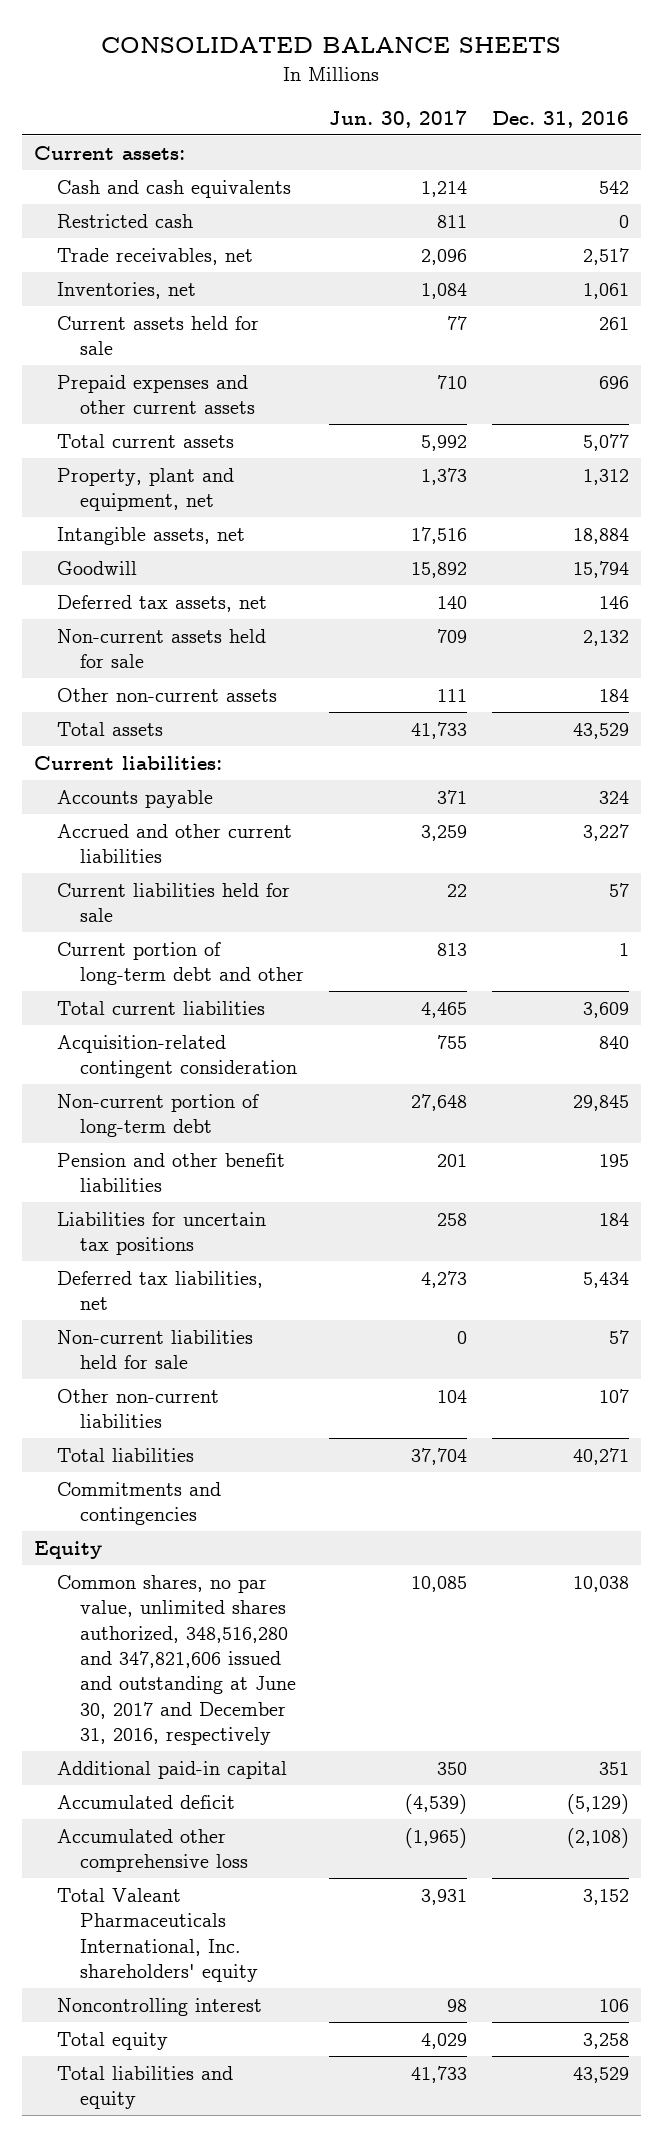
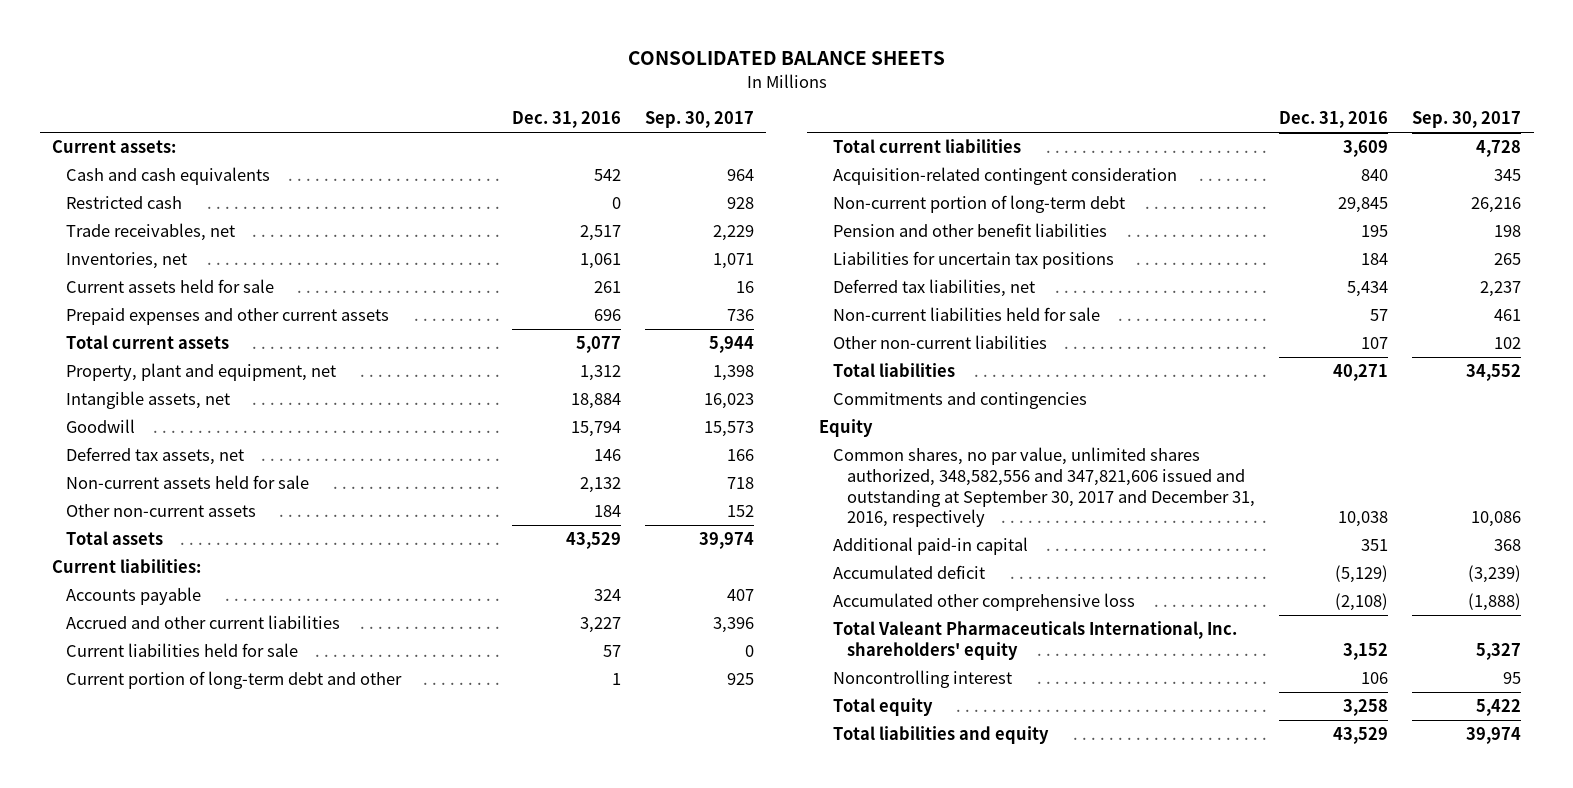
[328,109,467,128] Jun. 30, 2017 -> none
none -> [644,111,754,129] Sep. 30, 2017
[57,1574,297,1746] Common shares, no par value, unlimited shares authorized, 348,516,280 and 347,821,606 issued and outstanding at June 30, 2017 and December 31, 2016, respectively -> [833,447,1256,528] Common shares, no par value, unlimited shares authorized, 348,582,556 and 347,821,606 issued and outstanding at September 30, 2017 and December 31, 2016, respectively

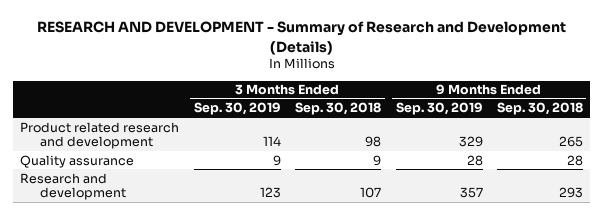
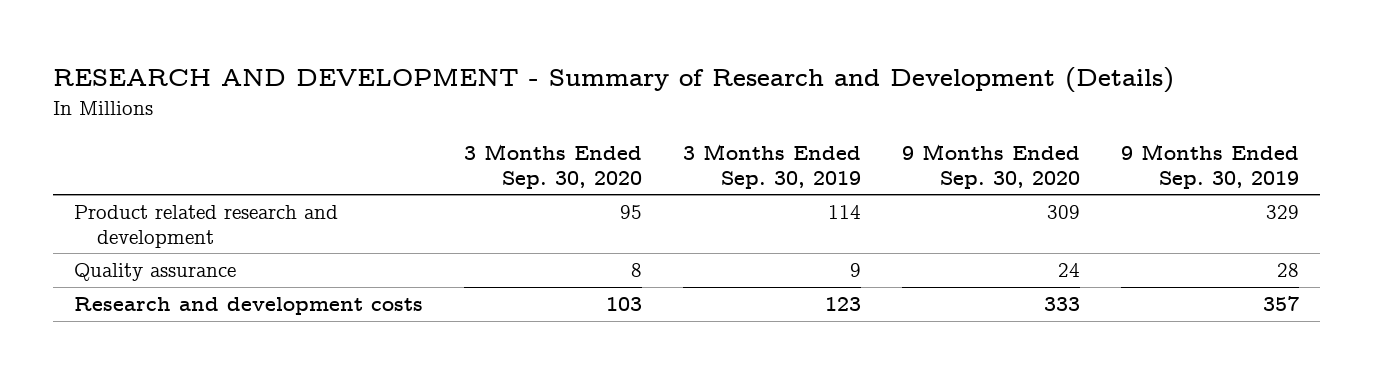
[295,102,382,116] Sep. 30, 2018 -> none
[496,102,583,116] Sep. 30, 2018 -> none
none -> [464,143,643,189] 3 Months Ended Sep. 30, 2020
none -> [902,143,1081,189] 9 Months Ended Sep. 30, 2020
[20,172,126,201] Research and development -> [74,297,424,316] Research and development costs

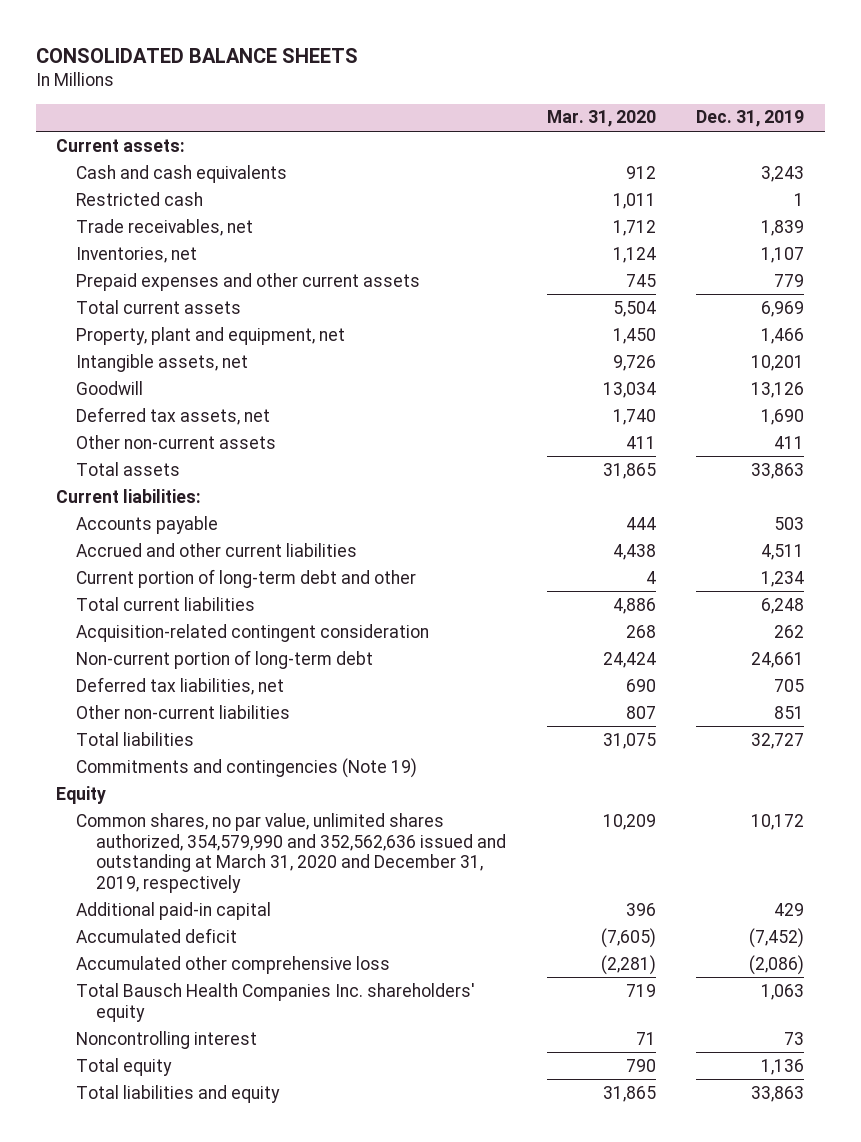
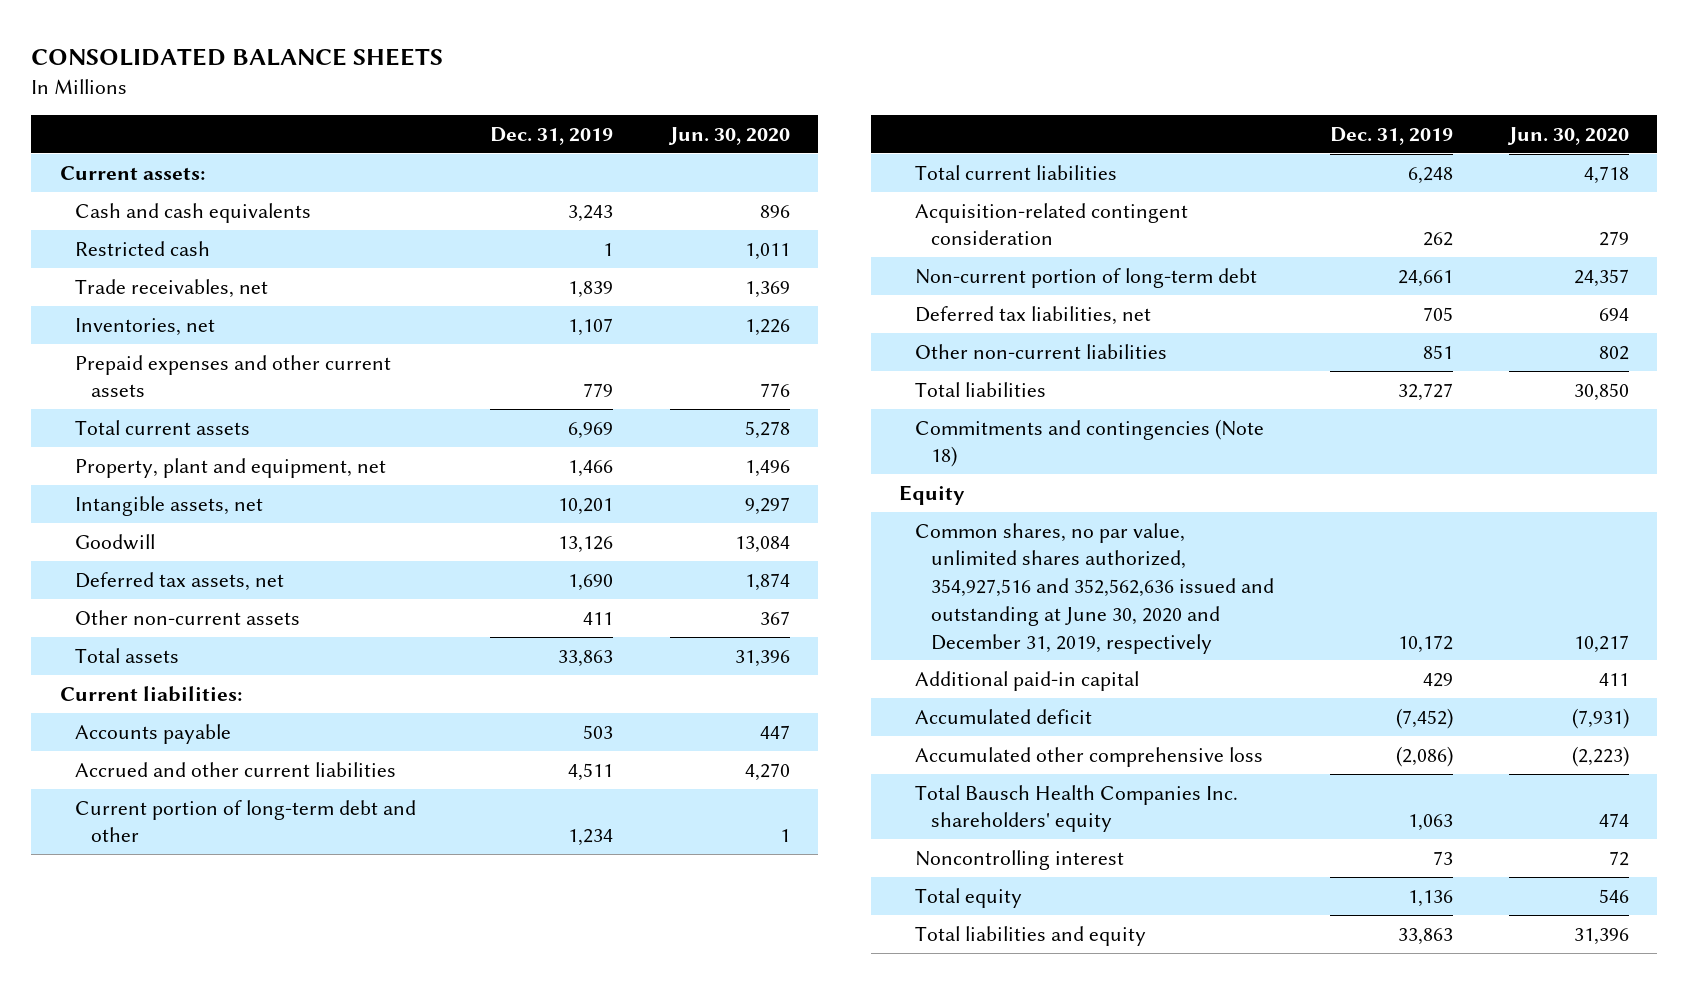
[546,110,656,128] Mar. 31, 2020 -> none
none -> [667,127,790,146] Jun. 30, 2020
[76,757,418,778] Commitments and contingencies (Note 19) -> [915,418,1265,468] Commitments and contingencies (Note 18)
[76,812,507,893] Common shares, no par value, unlimited shares authorized, 354,579,990 and 352,562,636 issued and outstanding at March 31, 2020 and December 31, 2019, respectively -> [915,522,1274,654] Common shares, no par value, unlimited shares authorized, 354,927,516 and 352,562,636 issued and outstanding at June 30, 2020 and December 31, 2019, respectively

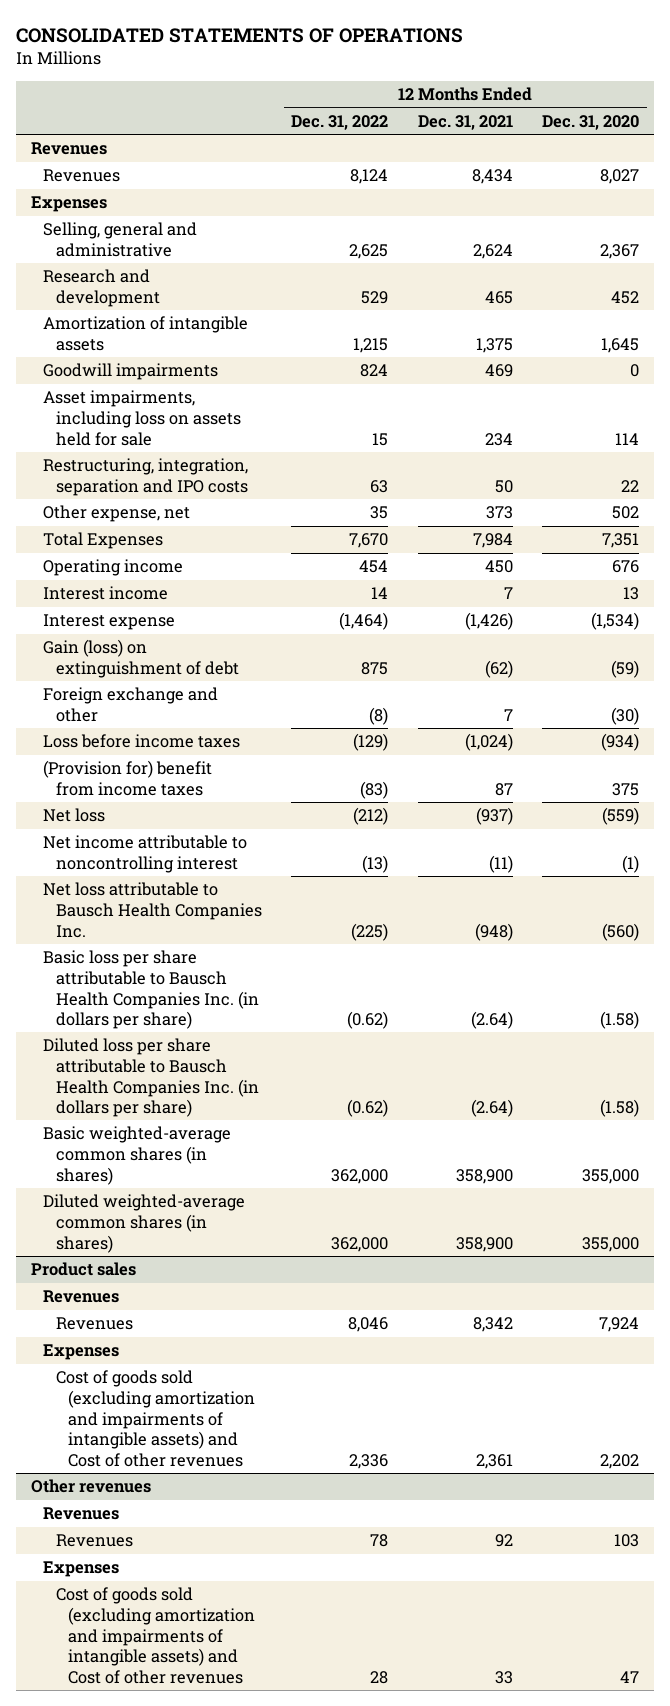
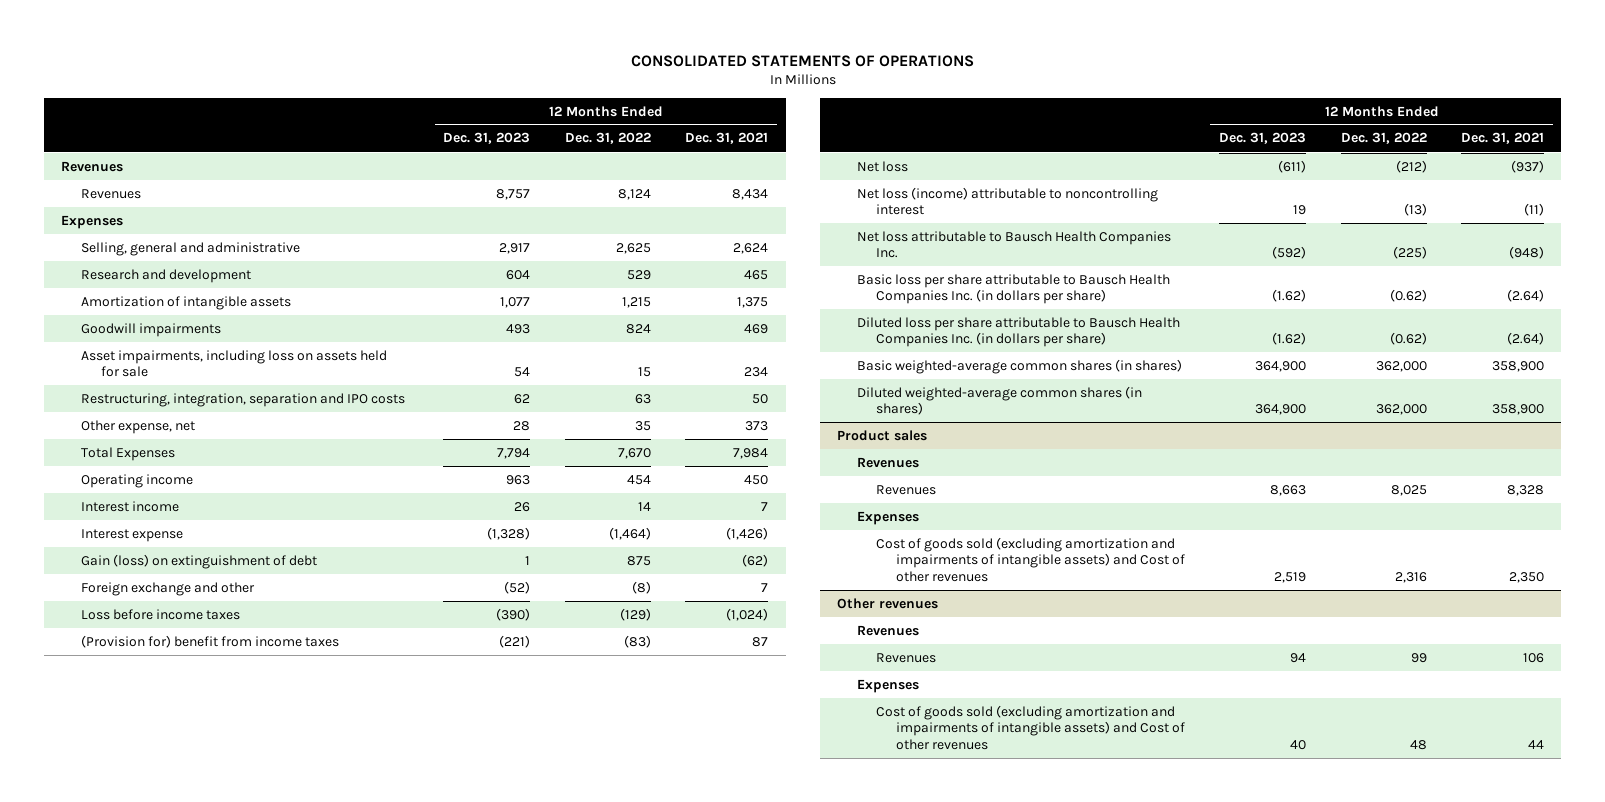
[542,114,640,130] Dec. 31, 2020 -> none
none -> [443,132,531,145] Dec. 31, 2023
[43,835,248,873] Net income attributable to noncontrolling interest -> [856,186,1158,216] Net loss (income) attributable to noncontrolling interest
[348,1317,389,1333] 8,046 -> [1390,484,1427,496] 8,025
[472,1317,513,1333] 8,342 -> [1506,484,1544,496] 8,328
[349,1453,389,1469] 2,336 -> [1394,571,1427,583] 2,316
[475,1453,513,1469] 2,361 -> [1508,571,1544,583] 2,350
[370,1534,389,1548] 78 -> [1410,652,1427,663] 99
[494,1534,513,1548] 92 -> [1522,652,1544,663] 106
[370,1670,389,1684] 28 -> [1409,739,1427,750] 48
[494,1670,513,1684] 33 -> [1527,739,1544,749] 44

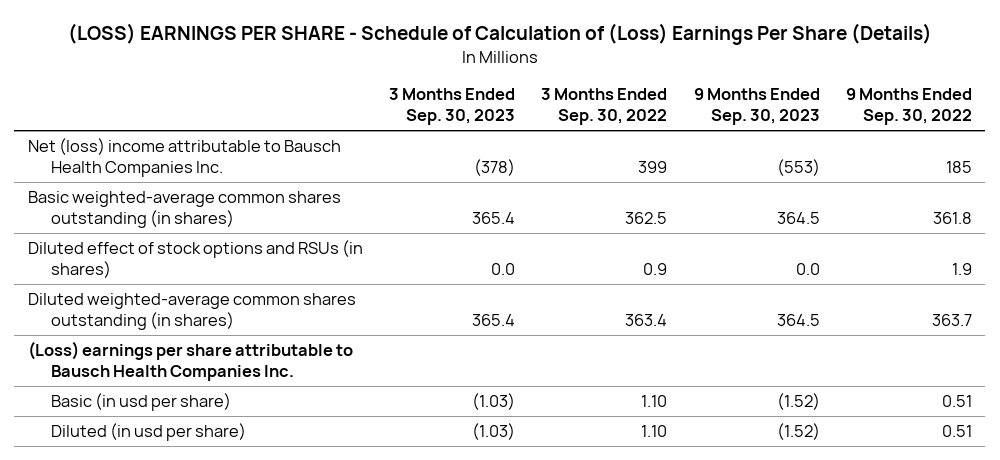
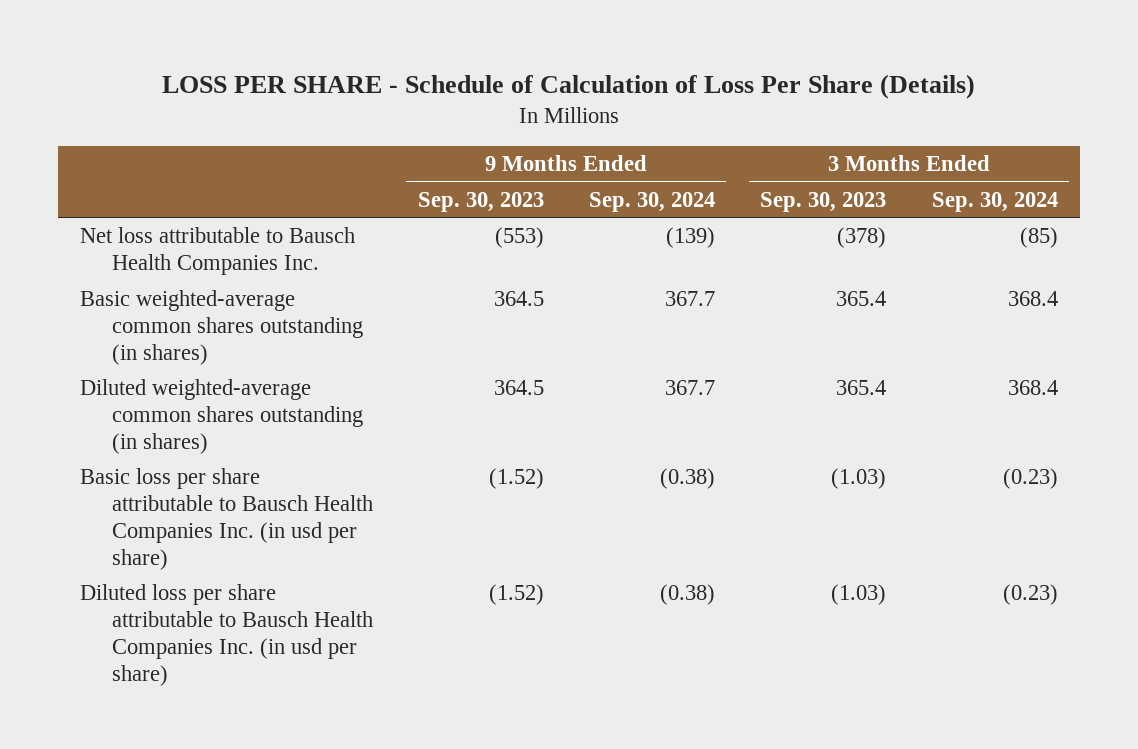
[67,23,932,46] (LOSS) EARNINGS PER SHARE - Schedule of Calculation of (Loss) Earnings Per Share (Details) -> [161,73,975,99] LOSS PER SHARE - Schedule of Calculation of Loss Per Share (Details)
[541,88,668,126] 3 Months Ended Sep. 30, 2022 -> none
[846,88,973,126] 9 Months Ended Sep. 30, 2022 -> none
none -> [589,191,716,212] Sep. 30, 2024
none -> [931,191,1058,212] Sep. 30, 2024
[27,138,341,178] Net (loss) income attributable to Bausch Health Companies Inc. -> [80,227,356,276] Net loss attributable to Bausch Health Companies Inc.
[27,240,363,279] Diluted effect of stock options and RSUs (in shares) -> none
[27,341,353,382] (Loss) earnings per share attributable to Bausch Health Companies Inc. -> none
[50,393,231,412] Basic (in usd per share) -> [80,468,373,570] Basic loss per share attributable to Bausch Health Companies Inc. (in usd per share)
[50,423,246,442] Diluted (in usd per share) -> [80,584,373,686] Diluted loss per share attributable to Bausch Health Companies Inc. (in usd per share)

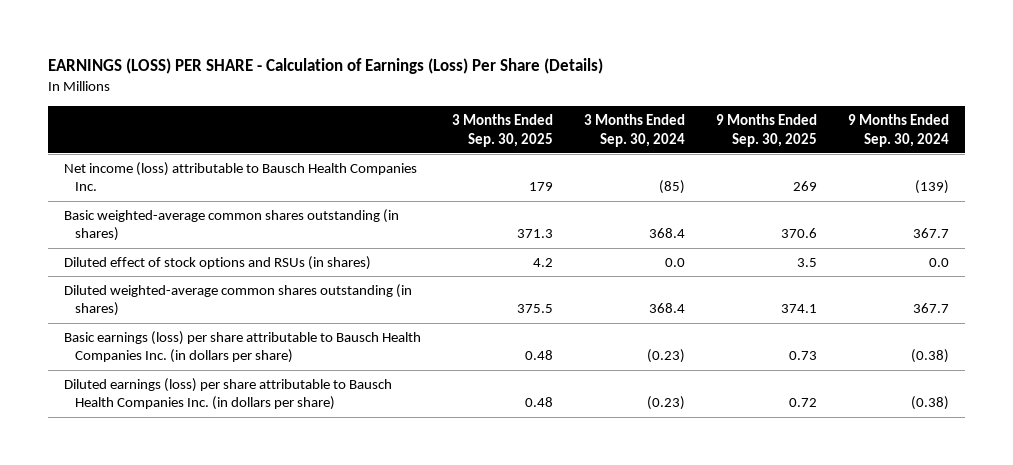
[161,73,975,99] LOSS PER SHARE - Schedule of Calculation of Loss Per Share (Details) -> [48,58,604,75] EARNINGS (LOSS) PER SHARE - Calculation of Earnings (Loss) Per Share (Details)
[417,191,544,212] Sep. 30, 2023 -> none
[760,191,887,212] Sep. 30, 2023 -> none
none -> [451,113,553,147] 3 Months Ended Sep. 30, 2025
none -> [716,113,818,147] 9 Months Ended Sep. 30, 2025
[80,227,356,276] Net loss attributable to Bausch Health Companies Inc. -> [63,161,417,192] Net income (loss) attributable to Bausch Health Companies Inc.
none -> [63,255,371,270] Diluted effect of stock options and RSUs (in shares)
[80,468,373,570] Basic loss per share attributable to Bausch Health Companies Inc. (in usd per share) -> [63,330,421,364] Basic earnings (loss) per share attributable to Bausch Health Companies Inc. (in dollars per share)
[80,584,373,686] Diluted loss per share attributable to Bausch Health Companies Inc. (in usd per share) -> [63,377,392,411] Diluted earnings (loss) per share attributable to Bausch Health Companies Inc. (in dollars per share)

